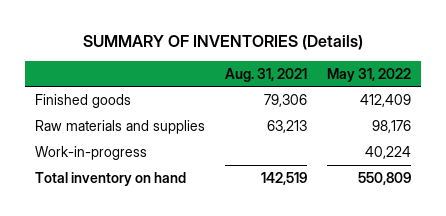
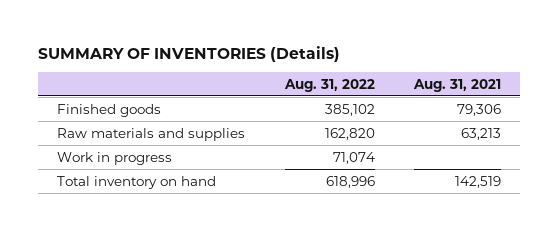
[326,67,411,82] May 31, 2022 -> none
none -> [283,78,375,92] Aug. 31, 2022
[35,145,148,160] Work-in-progress -> [57,151,173,165] Work in progress

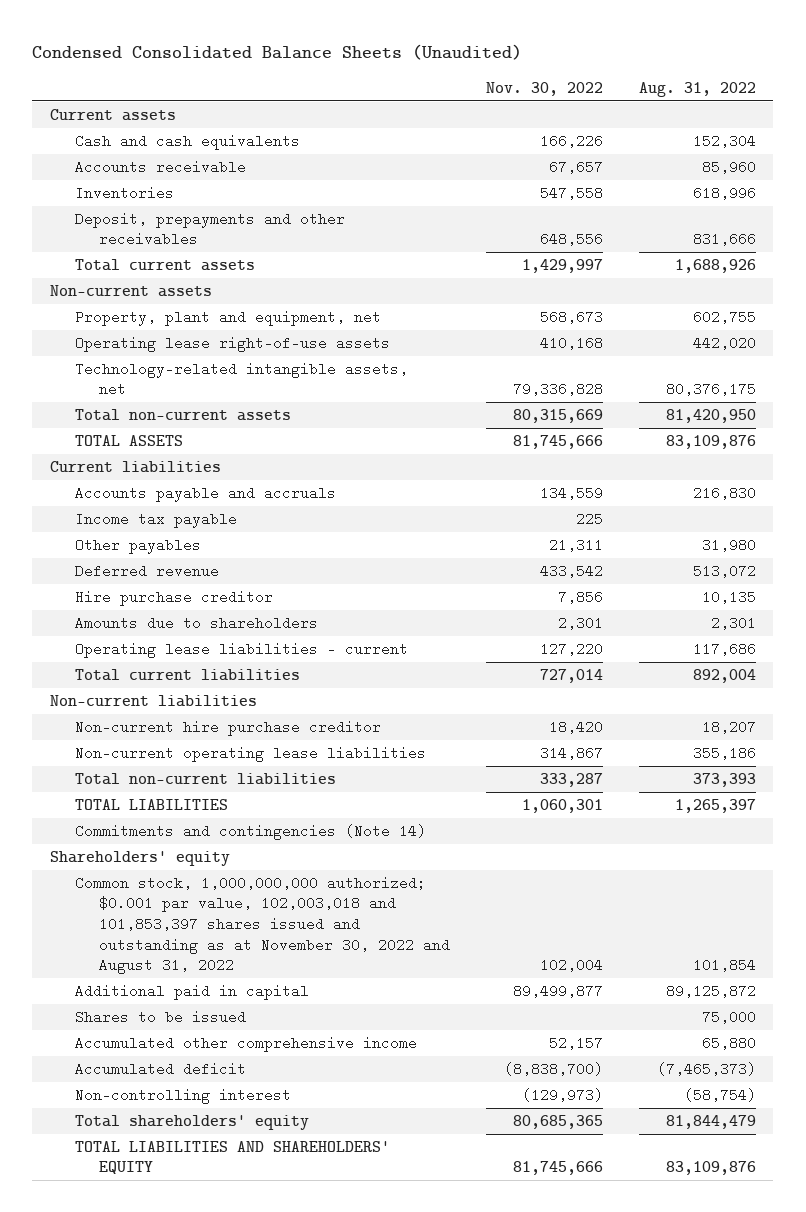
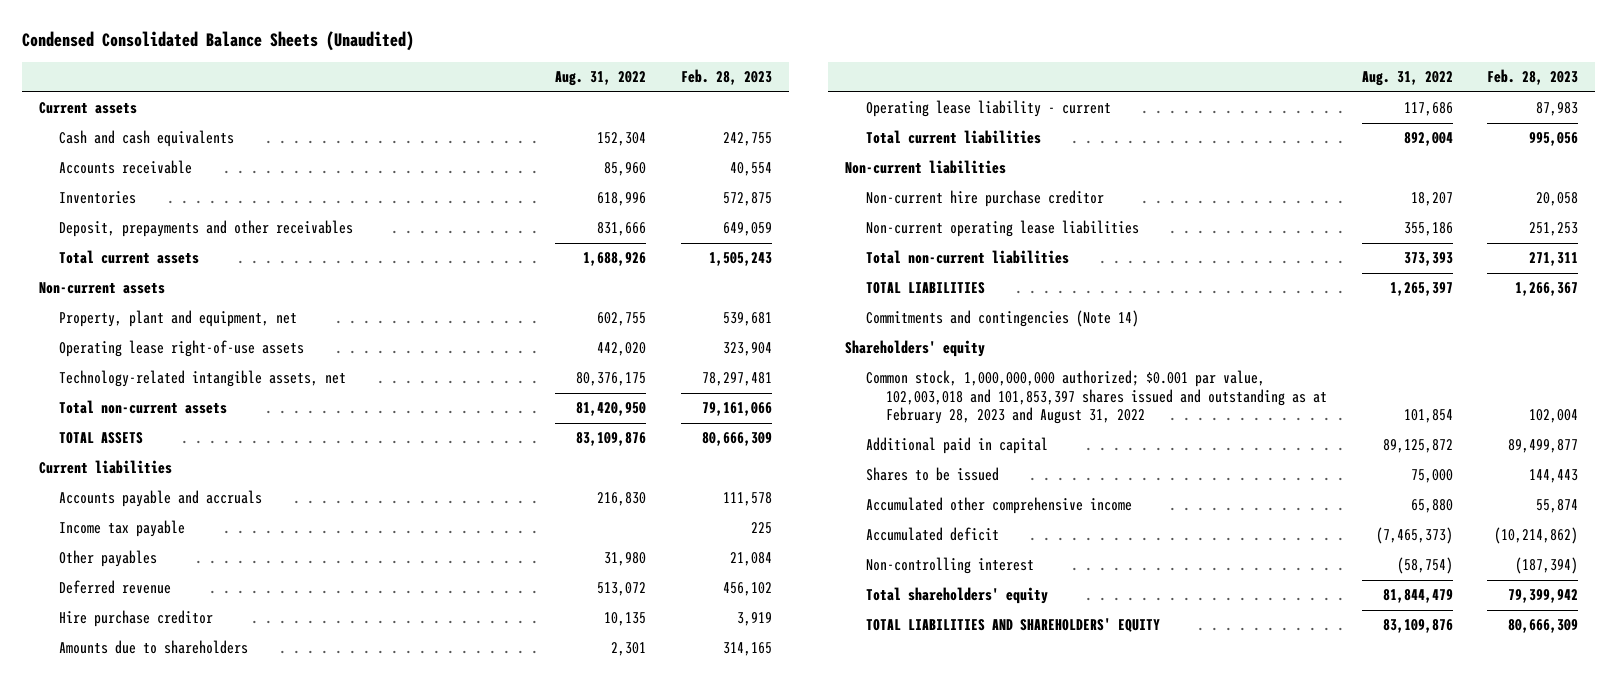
[486,81,604,96] Nov. 30, 2022 -> none
none -> [680,69,772,86] Feb. 28, 2023
[74,641,408,658] Operating lease liabilities - current -> [865,100,1111,118] Operating lease liability - current
[74,875,451,975] Common stock, 1,000,000,000 authorized; $0.001 par value, 102,003,018 and 101,853,397 shares issued and outstanding as at November 30, 2022 and August 31, 2022 -> [865,370,1327,425] Common stock, 1,000,000,000 authorized; $0.001 par value, 102,003,018 and 101,853,397 shares issued and outstanding as at February 28, 2023 and August 31, 2022

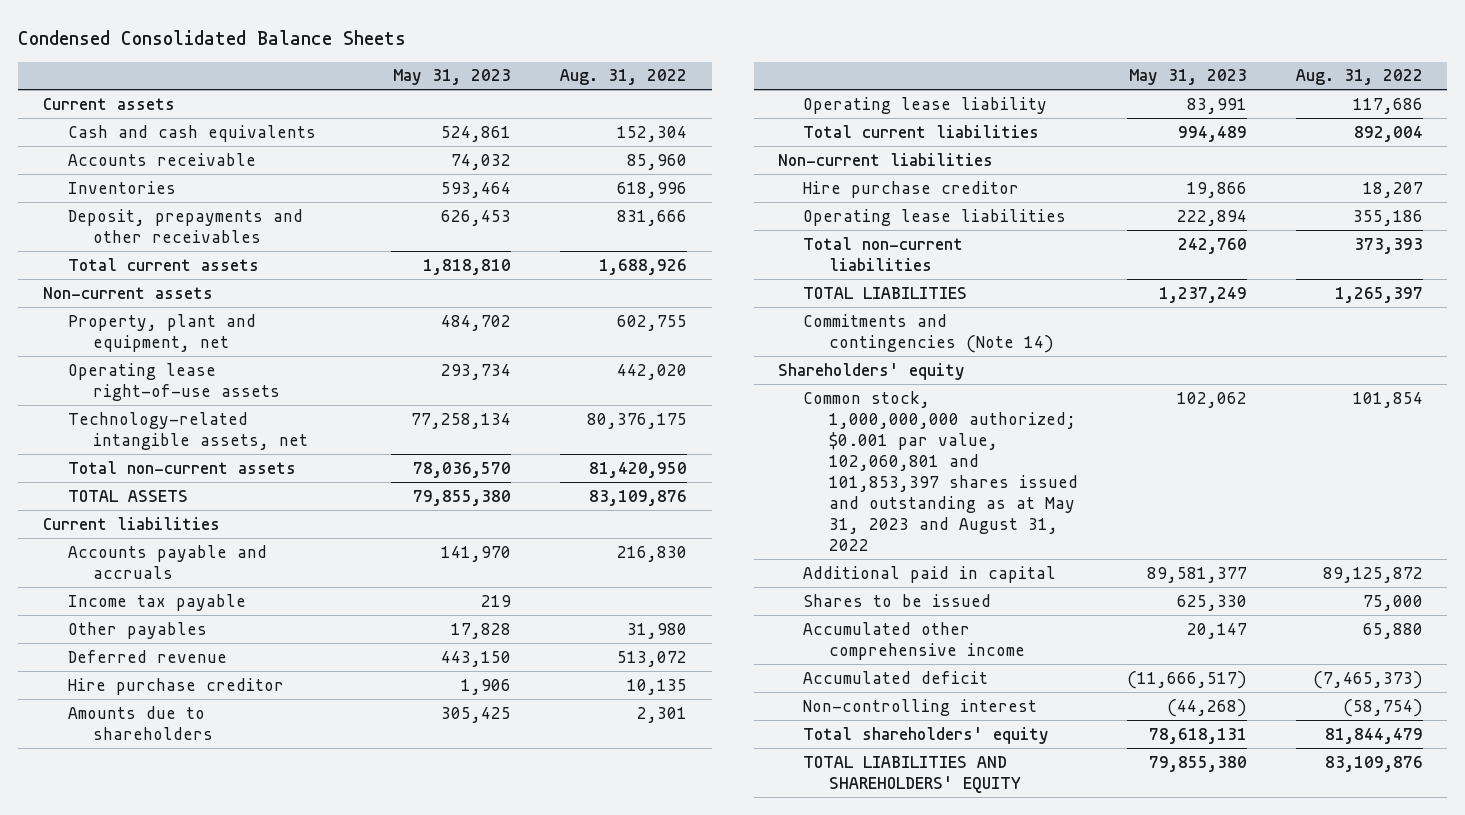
[21,31,414,52] Condensed Consolidated Balance Sheets (Unaudited) -> [18,29,407,45] Condensed Consolidated Balance Sheets
[680,69,772,86] Feb. 28, 2023 -> none
none -> [393,69,512,86] May 31, 2023
[865,100,1111,118] Operating lease liability - current -> [803,96,1048,114] Operating lease liability
[865,190,1104,208] Non-current hire purchase creditor -> [803,180,1020,198] Hire purchase creditor
[865,220,1139,238] Non-current operating lease liabilities -> [803,208,1067,226] Operating lease liabilities
[865,370,1327,425] Common stock, 1,000,000,000 authorized; $0.001 par value, 102,003,018 and 101,853,397 shares issued and outstanding as at February 28, 2023 and August 31, 2022 -> [803,390,1078,551] Common stock, 1,000,000,000 authorized; $0.001 par value, 102,060,801 and 101,853,397 shares issued and outstanding as at May 31, 2023 and August 31, 2022

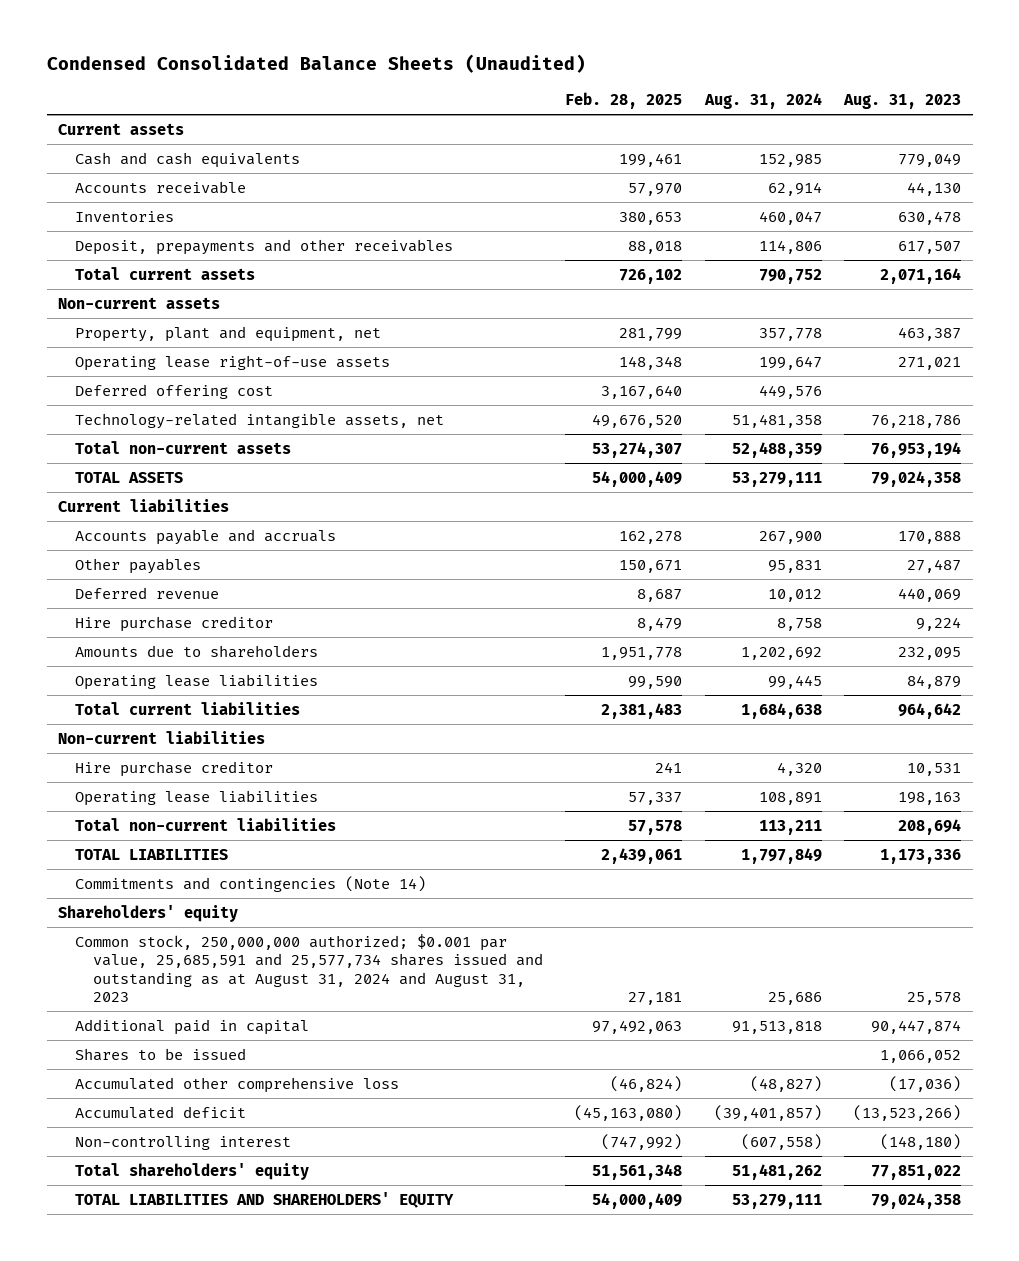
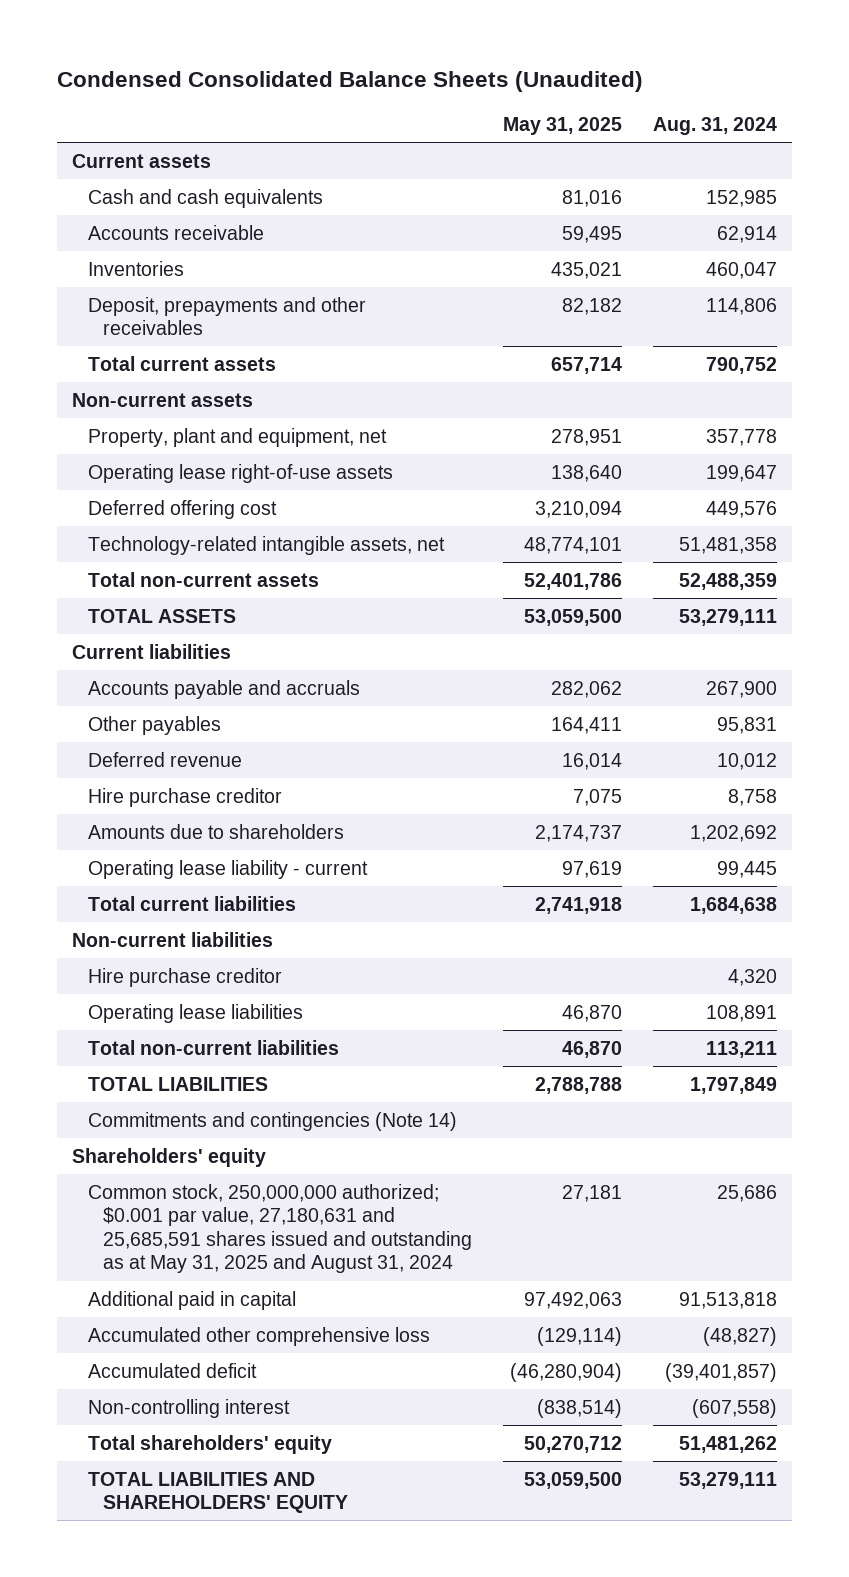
[565,92,683,110] Feb. 28, 2025 -> none
[843,94,962,110] Aug. 31, 2023 -> none
none -> [502,116,622,135] May 31, 2025
[75,673,319,690] Operating lease liabilities -> [87,859,368,879] Operating lease liability - current
[75,933,543,1002] Common stock, 250,000,000 authorized; $0.001 par value, 25,685,591 and 25,577,734 shares issued and outstanding as at August 31, 2024 and August 31, 2023 -> [87,1183,472,1274] Common stock, 250,000,000 authorized; $0.001 par value, 27,180,631 and 25,685,591 shares issued and outstanding as at May 31, 2025 and August 31, 2024
[75,1047,247,1061] Shares to be issued -> none

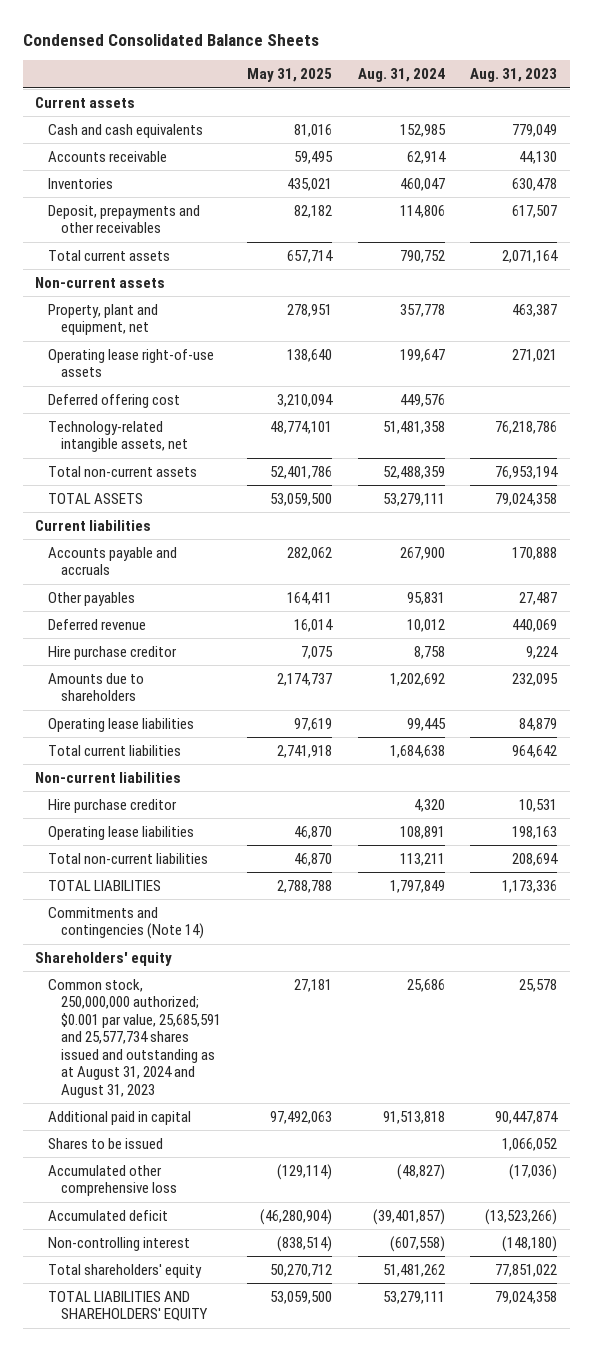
[56,70,643,92] Condensed Consolidated Balance Sheets (Unaudited) -> [22,33,319,46] Condensed Consolidated Balance Sheets
none -> [470,68,558,83] Aug. 31, 2023
[87,859,368,879] Operating lease liability - current -> [48,717,195,732] Operating lease liabilities
[87,1183,472,1274] Common stock, 250,000,000 authorized; $0.001 par value, 27,180,631 and 25,685,591 shares issued and outstanding as at May 31, 2025 and August 31, 2024 -> [48,978,222,1098] Common stock, 250,000,000 authorized; $0.001 par value, 25,685,591 and 25,577,734 shares issued and outstanding as at August 31, 2024 and August 31, 2023
none -> [48,1137,164,1149] Shares to be issued

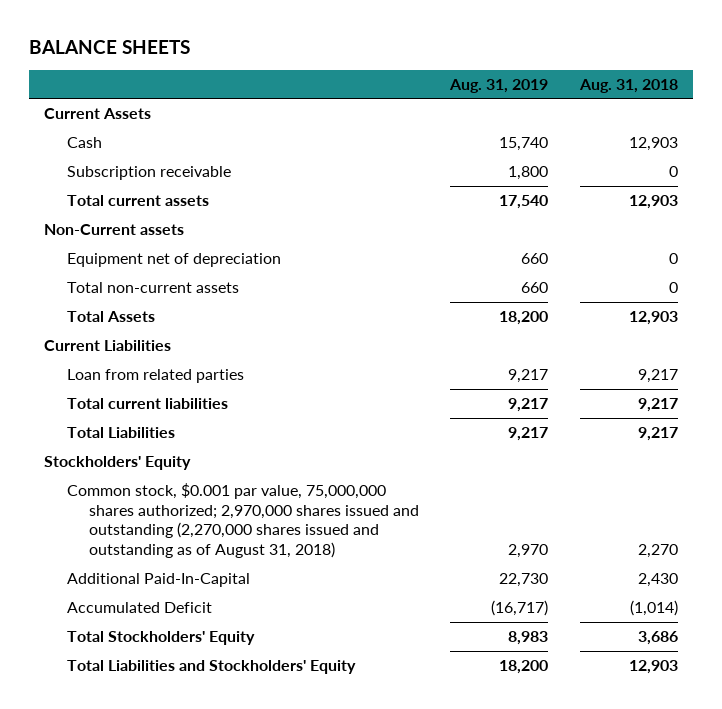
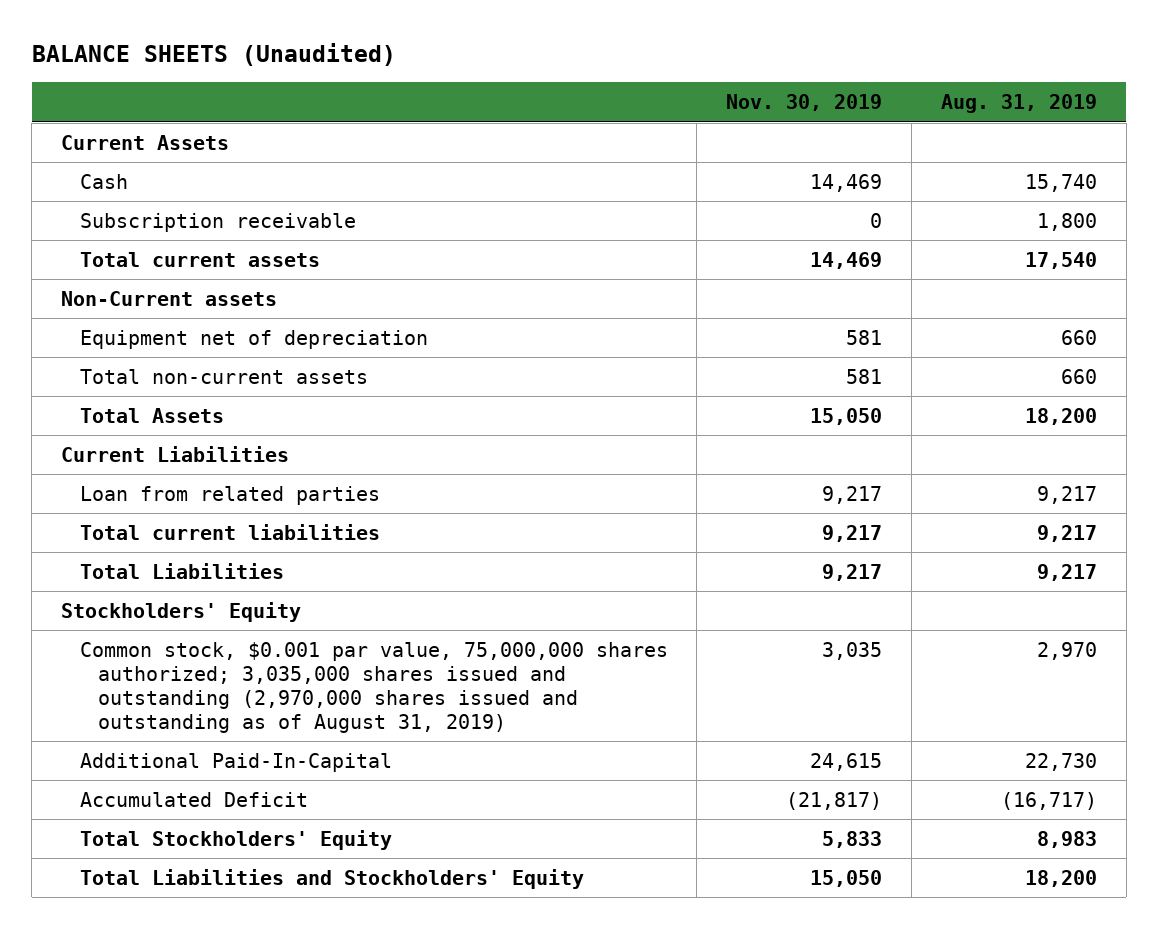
[28,39,190,54] BALANCE SHEETS -> [31,43,396,67] BALANCE SHEETS (Unaudited)
[578,78,678,93] Aug. 31, 2018 -> none
none -> [726,94,883,112] Nov. 30, 2019
[66,483,419,559] Common stock, $0.001 par value, 75,000,000 shares authorized; 2,970,000 shares issued and outstanding (2,270,000 shares issued and outstanding as of August 31, 2018) -> [79,641,668,733] Common stock, $0.001 par value, 75,000,000 shares authorized; 3,035,000 shares issued and outstanding (2,970,000 shares issued and outstanding as of August 31, 2019)

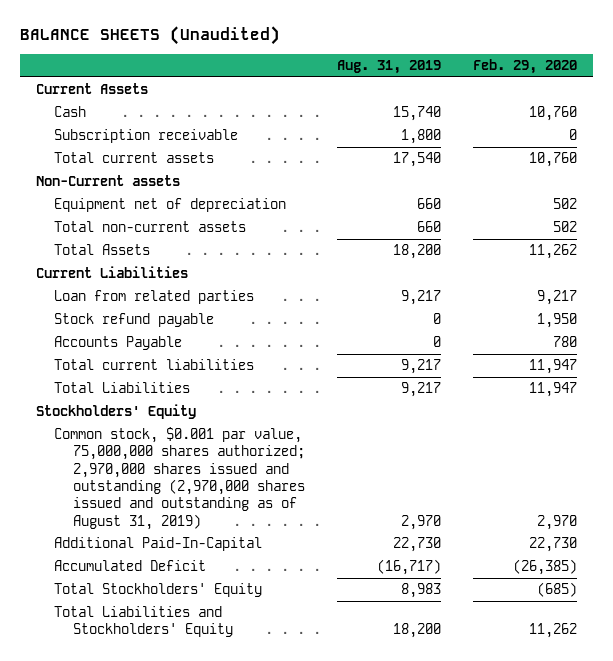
[726,94,883,112] Nov. 30, 2019 -> none
none -> [473,58,578,74] Feb. 29, 2020
none -> [54,313,215,328] Stock refund payable
none -> [54,336,183,351] Accounts Payable
[79,641,668,733] Common stock, $0.001 par value, 75,000,000 shares authorized; 3,035,000 shares issued and outstanding (2,970,000 shares issued and outstanding as of August 31, 2019) -> [54,427,305,530] Common stock, $0.001 par value, 75,000,000 shares authorized; 2,970,000 shares issued and outstanding (2,970,000 shares issued and outstanding as of August 31, 2019)

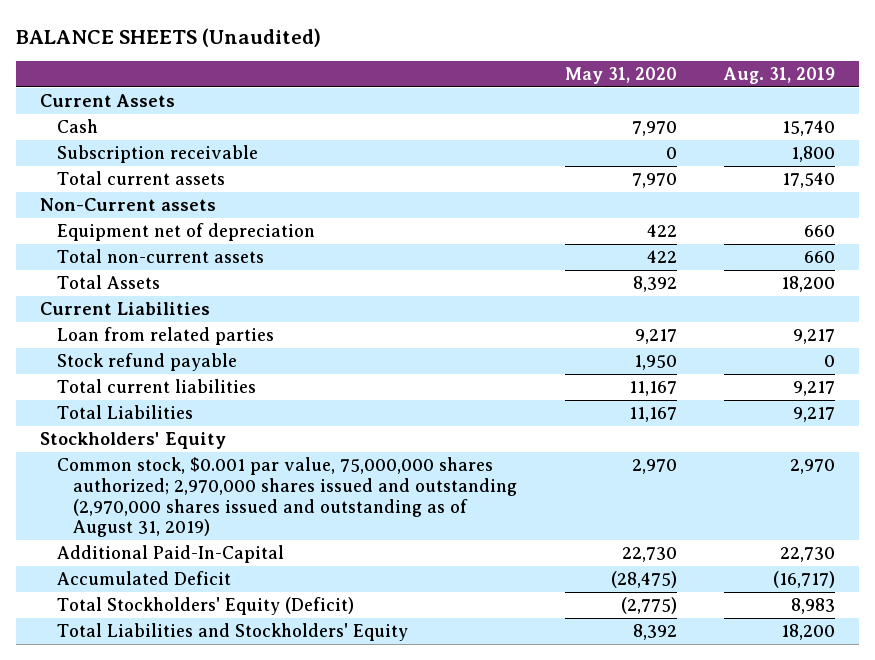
[473,58,578,74] Feb. 29, 2020 -> none
none -> [564,67,677,85] May 31, 2020
[54,336,183,351] Accounts Payable -> none
[54,583,263,598] Total Stockholders' Equity -> [56,596,354,615] Total Stockholders' Equity (Deficit)

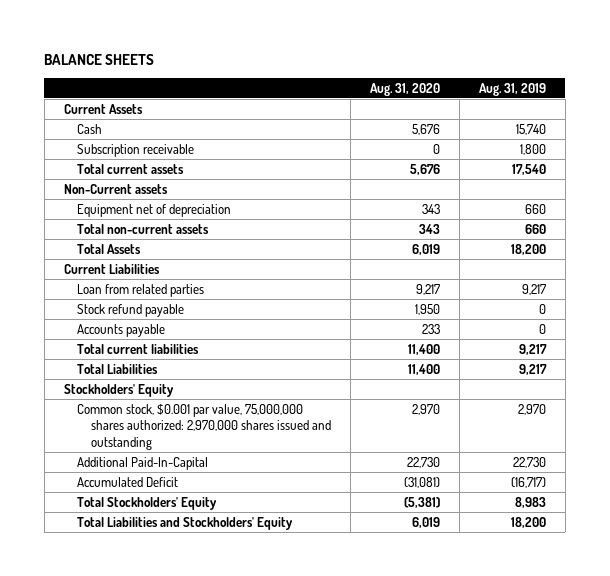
[15,27,321,47] BALANCE SHEETS (Unaudited) -> [44,53,155,65] BALANCE SHEETS
[564,67,677,85] May 31, 2020 -> none
none -> [369,82,440,96] Aug. 31, 2020
none -> [77,323,166,337] Accounts payable
[56,456,518,538] Common stock, $0.001 par value, 75,000,000 shares authorized; 2,970,000 shares issued and outstanding (2,970,000 shares issued and outstanding as of August 31, 2019) -> [77,403,331,450] Common stock, $0.001 par value, 75,000,000 shares authorized: 2,970,000 shares issued and outstanding
[56,596,354,615] Total Stockholders' Equity (Deficit) -> [77,496,218,510] Total Stockholders' Equity

